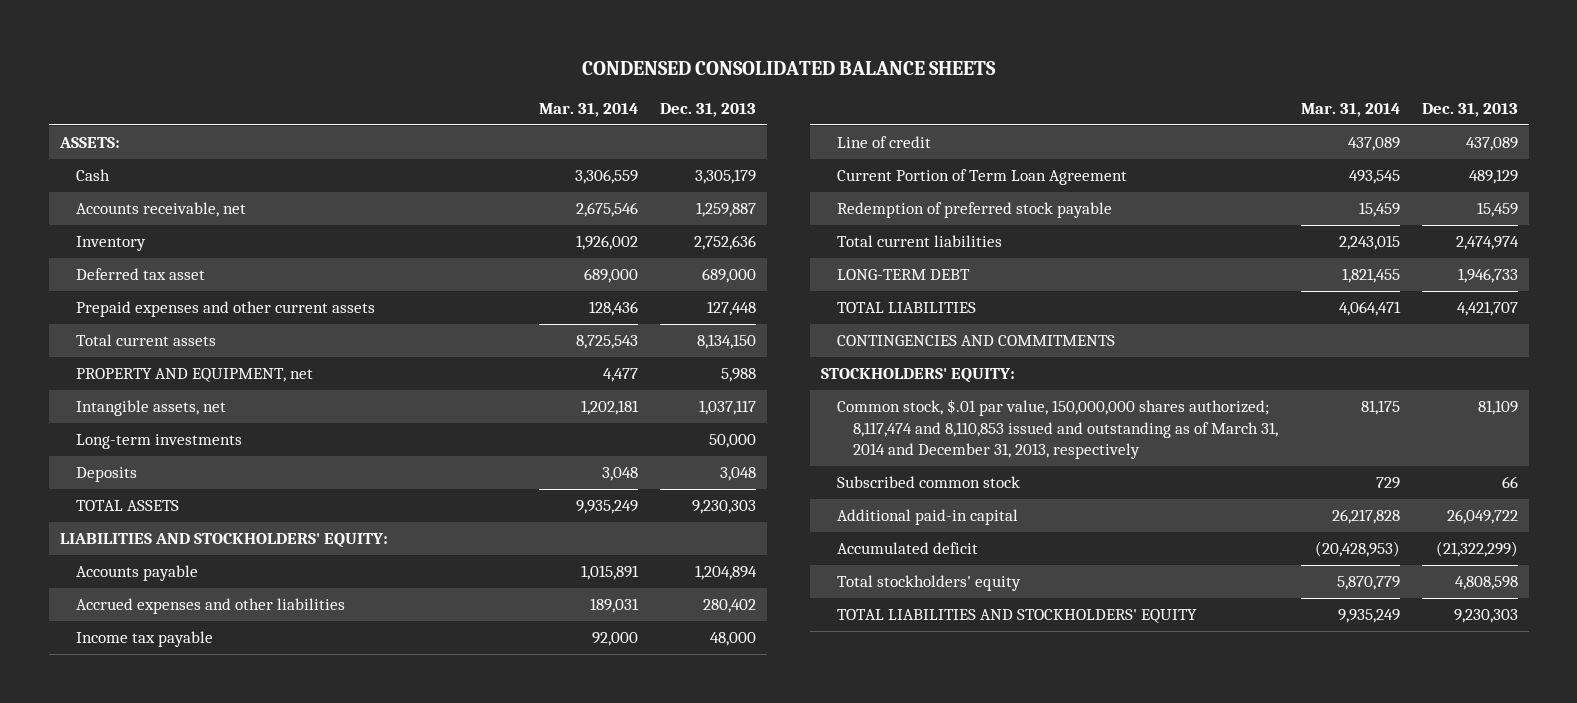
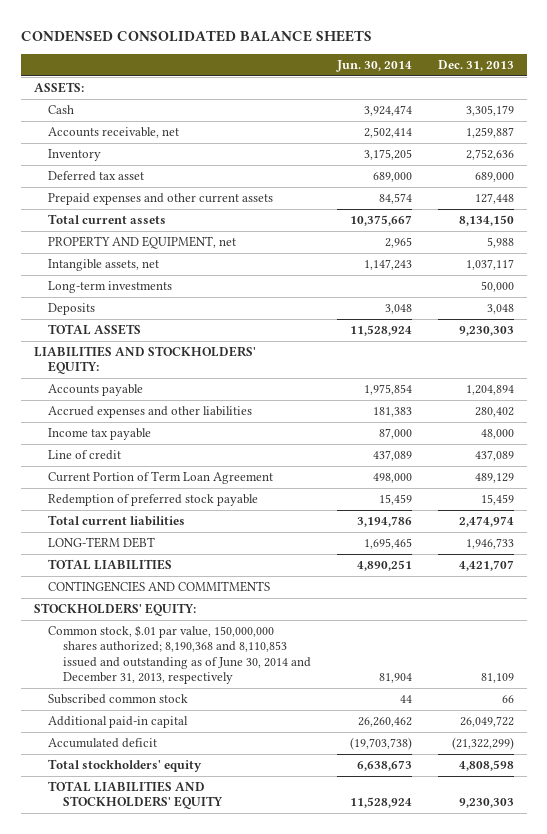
[539,103,639,118] Mar. 31, 2014 -> none
none -> [335,60,412,73] Jun. 30, 2014
[837,399,1279,460] Common stock, $.01 par value, 150,000,000 shares authorized; 8,117,474 and 8,110,853 issued and outstanding as of March 31, 2014 and December 31, 2013, respectively -> [48,625,311,685] Common stock, $.01 par value, 150,000,000 shares authorized; 8,190,368 and 8,110,853 issued and outstanding as of June 30, 2014 and December 31, 2013, respectively

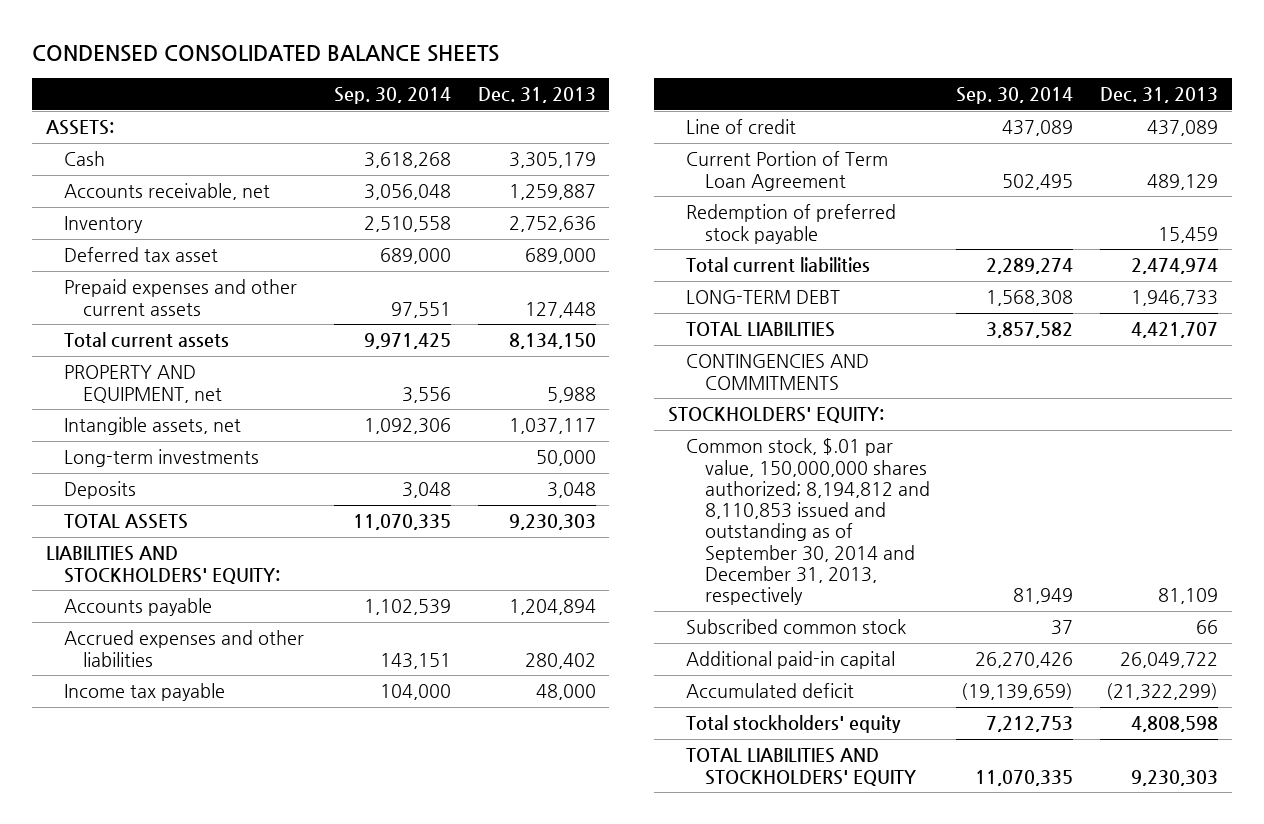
[335,60,412,73] Jun. 30, 2014 -> none
none -> [334,87,452,105] Sep. 30, 2014
[48,625,311,685] Common stock, $.01 par value, 150,000,000 shares authorized; 8,190,368 and 8,110,853 issued and outstanding as of June 30, 2014 and December 31, 2013, respectively -> [686,438,930,606] Common stock, $.01 par value, 150,000,000 shares authorized; 8,194,812 and 8,110,853 issued and outstanding as of September 30, 2014 and December 31, 2013, respectively

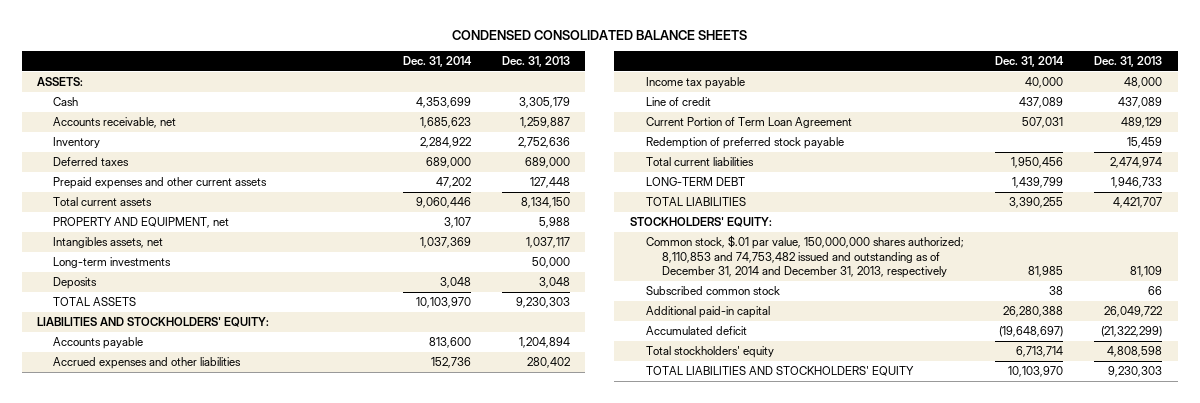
[334,87,452,105] Sep. 30, 2014 -> none
none -> [402,56,472,68] Dec. 31, 2014
[64,247,219,263] Deferred tax asset -> [53,156,130,166] Deferred taxes
[64,417,242,436] Intangible assets, net -> [53,236,164,248] Intangibles assets, net
[686,354,870,390] CONTINGENCIES AND COMMITMENTS -> none
[686,438,930,606] Common stock, $.01 par value, 150,000,000 shares authorized; 8,194,812 and 8,110,853 issued and outstanding as of September 30, 2014 and December 31, 2013, respectively -> [645,234,964,279] Common stock, $.01 par value, 150,000,000 shares authorized; 8,110,853 and 74,753,482 issued and outstanding as of December 31, 2014 and December 31, 2013, respectively

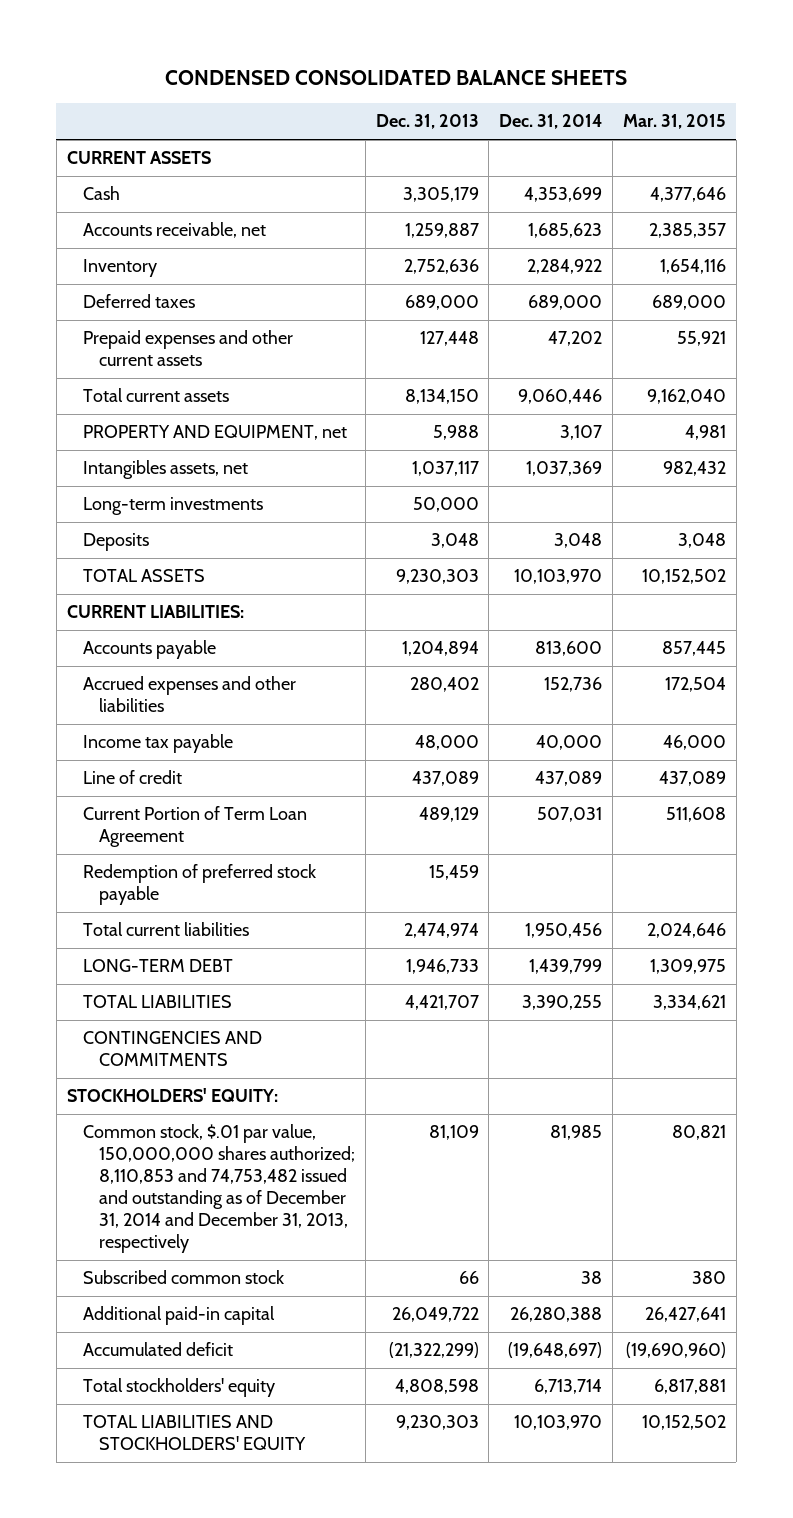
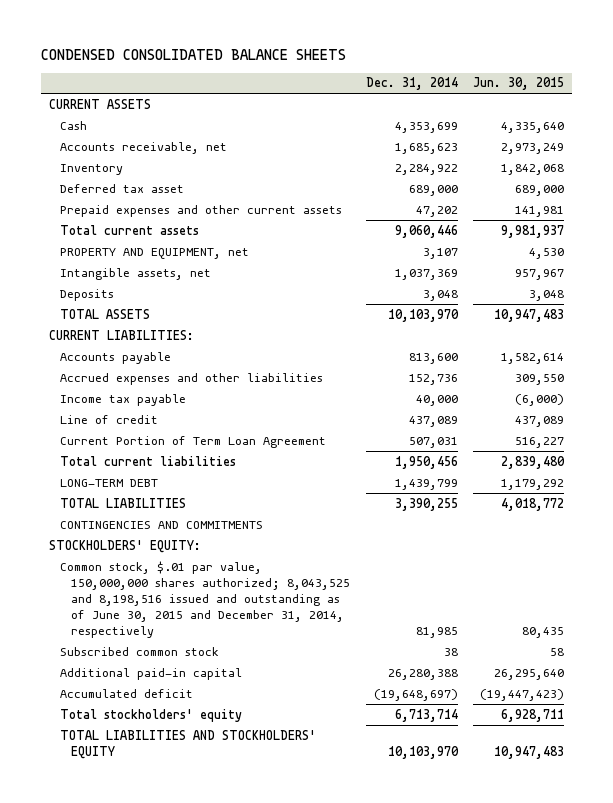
[375,114,479,130] Dec. 31, 2013 -> none
[623,114,727,130] Mar. 31, 2015 -> none
none -> [473,77,565,91] Jun. 30, 2015
[82,294,195,309] Deferred taxes -> [59,183,184,193] Deferred tax asset
[82,497,263,516] Long-term investments -> none
[82,460,248,480] Intangibles assets, net -> [59,267,211,280] Intangible assets, net
[82,864,316,906] Redemption of preferred stock payable -> none
[82,1124,355,1254] Common stock, $.01 par value, 150,000,000 shares authorized; 8,110,853 and 74,753,482 issued and outstanding as of December 31, 2014 and December 31, 2013, respectively -> [59,560,350,639] Common stock, $.01 par value, 150,000,000 shares authorized; 8,043,525 and 8,198,516 issued and outstanding as of June 30, 2015 and December 31, 2014, respectively

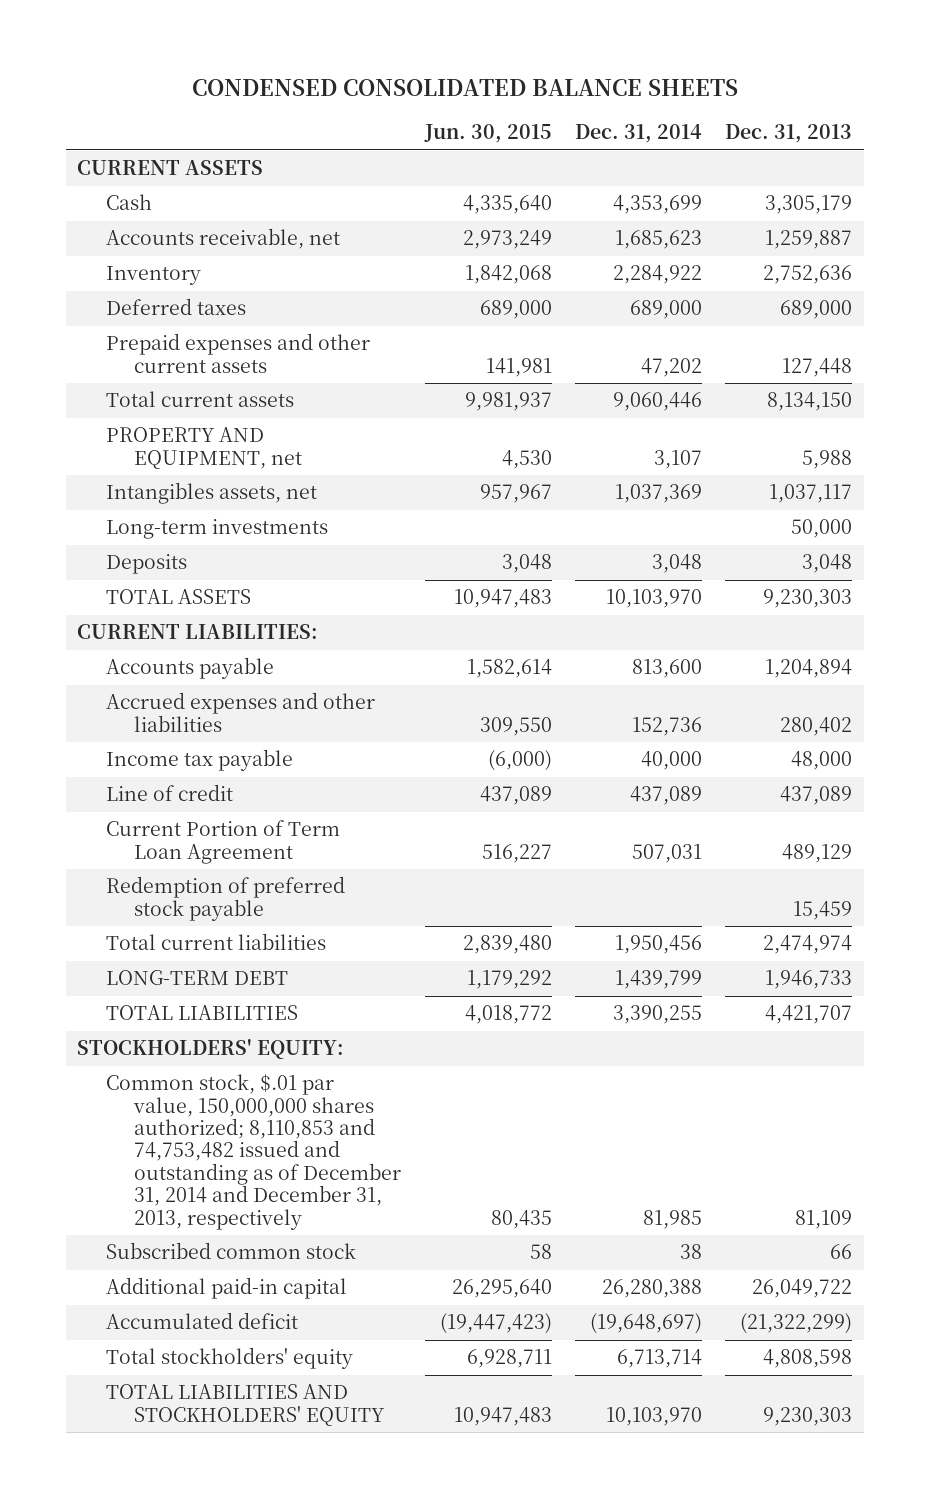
none -> [725,124,853,144] Dec. 31, 2013
[59,183,184,193] Deferred tax asset -> [105,298,246,316] Deferred taxes
[59,267,211,280] Intangible assets, net -> [105,482,317,505] Intangibles assets, net
none -> [105,519,328,540] Long-term investments
none -> [105,876,345,921] Redemption of preferred stock payable
[59,520,263,529] CONTINGENCIES AND COMMITMENTS -> none
[59,560,350,639] Common stock, $.01 par value, 150,000,000 shares authorized; 8,043,525 and 8,198,516 issued and outstanding as of June 30, 2015 and December 31, 2014, respectively -> [105,1074,402,1230] Common stock, $.01 par value, 150,000,000 shares authorized; 8,110,853 and 74,753,482 issued and outstanding as of December 31, 2014 and December 31, 2013, respectively

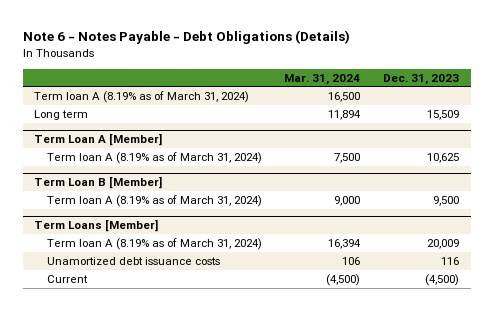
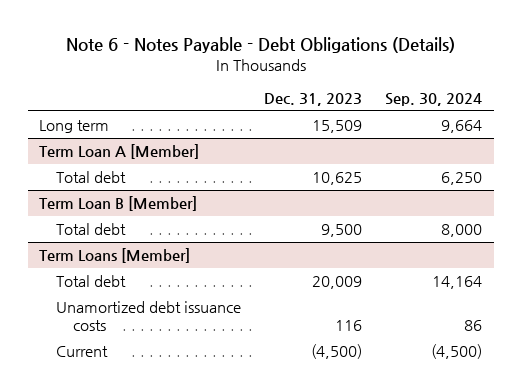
[284,73,361,85] Mar. 31, 2024 -> none
none -> [385,92,483,106] Sep. 30, 2024
[34,90,250,103] Term loan A (8.19% as of March 31, 2024) -> none
[46,151,262,164] Term loan A (8.19% as of March 31, 2024) -> [56,171,127,184] Total debt
[46,194,262,207] Term loan A (8.19% as of March 31, 2024) -> [56,223,127,236] Total debt
[46,237,262,250] Term loan A (8.19% as of March 31, 2024) -> [56,275,127,288] Total debt

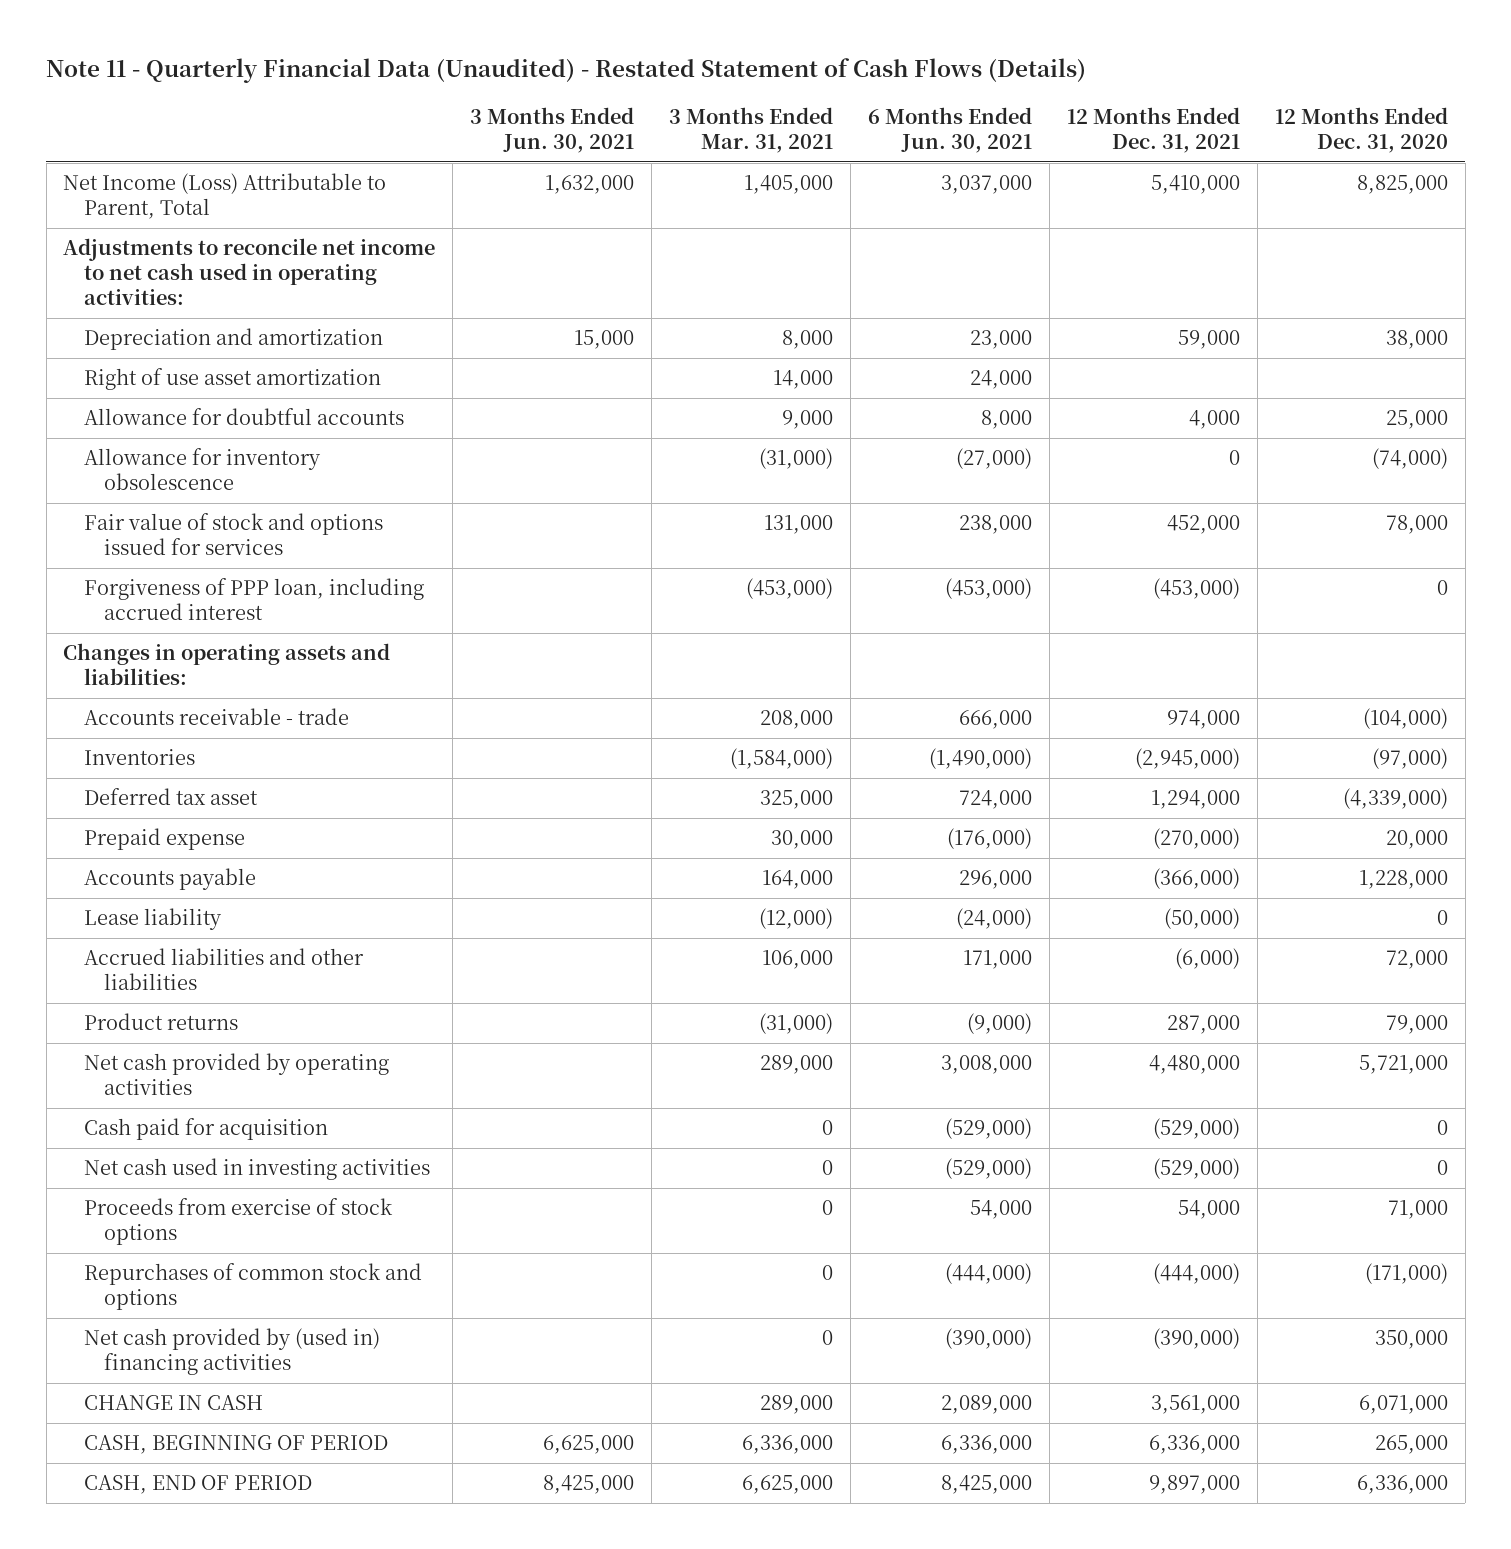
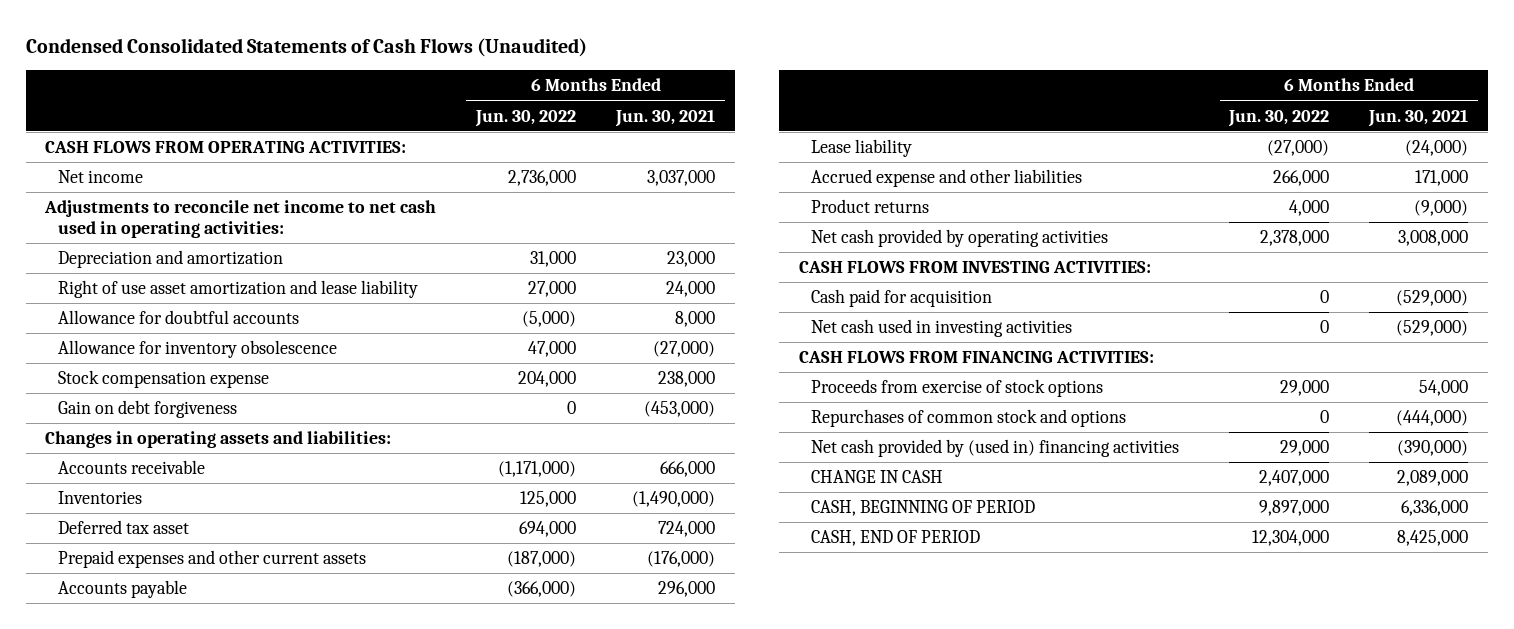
[46,57,1087,83] Note 11 - Quarterly Financial Data (Unaudited) - Restated Statement of Cash Flows (Details) -> [25,37,587,57] Condensed Consolidated Statements of Cash Flows (Unaudited)
[470,106,635,153] 3 Months Ended Jun. 30, 2021 -> none
[669,106,834,153] 3 Months Ended Mar. 31, 2021 -> none
[1066,106,1240,153] 12 Months Ended Dec. 31, 2021 -> none
[1274,106,1448,153] 12 Months Ended Dec. 31, 2020 -> none
none -> [475,109,577,127] Jun. 30, 2022
none -> [45,141,407,154] CASH FLOWS FROM OPERATING ACTIVITIES:
[63,173,387,220] Net Income (Loss) Attributable to Parent, Total -> [58,170,144,184] Net income
[83,368,381,391] Right of use asset amortization -> [58,280,419,299] Right of use asset amortization and lease liability
[83,513,383,556] Fair value of stock and options issued for services -> [58,370,270,389] Stock compensation expense
[83,578,424,621] Forgiveness of PPP loan, including accrued interest -> [58,400,238,419] Gain on debt forgiveness
[83,708,349,726] Accounts receivable - trade -> [58,460,206,475] Accounts receivable
[83,828,245,851] Prepaid expense -> [58,550,367,569] Prepaid expenses and other current assets
[83,948,364,991] Accrued liabilities and other liabilities -> [811,169,1083,188] Accrued expense and other liabilities
none -> [798,261,1151,274] CASH FLOWS FROM INVESTING ACTIVITIES:
none -> [798,351,1154,364] CASH FLOWS FROM FINANCING ACTIVITIES:

